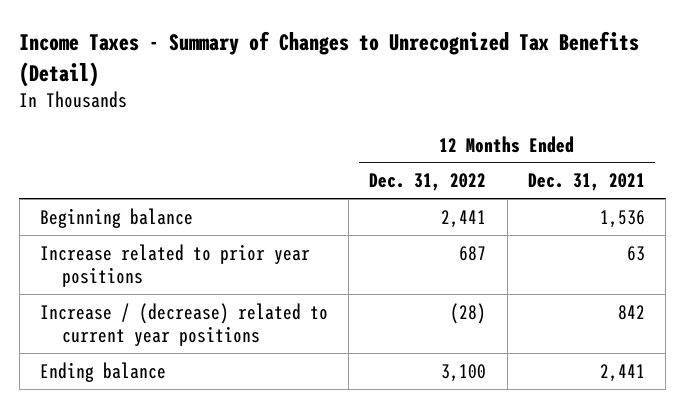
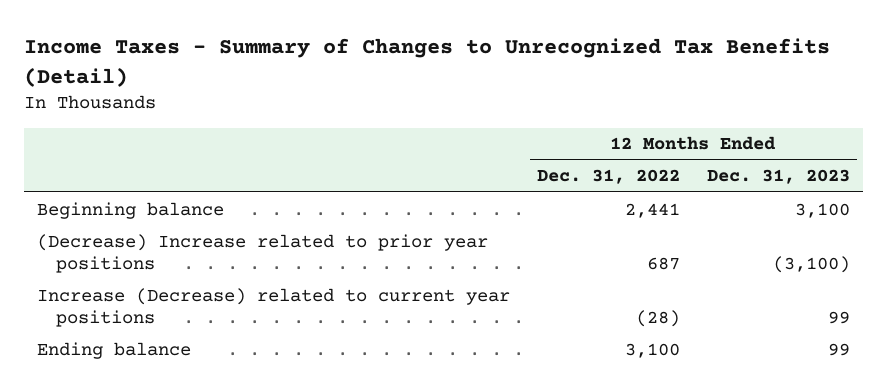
[527,173,645,192] Dec. 31, 2021 -> none
none -> [706,169,850,185] Dec. 31, 2023
[40,243,311,288] Increase related to prior year positions -> [37,233,489,273] (Decrease) Increase related to prior year positions
[40,302,329,347] Increase / (decrease) related to current year positions -> [37,287,511,327] Increase (Decrease) related to current year positions

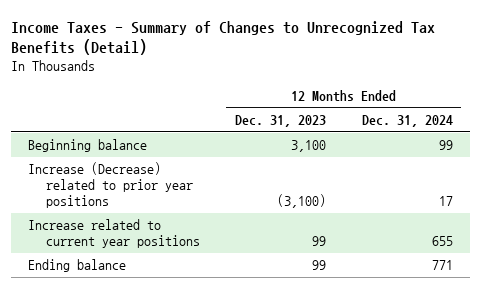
[537,169,681,185] Dec. 31, 2022 -> none
none -> [361,115,453,128] Dec. 31, 2024
[37,233,489,273] (Decrease) Increase related to prior year positions -> [28,162,193,209] Increase (Decrease) related to prior year positions
[37,287,511,327] Increase (Decrease) related to current year positions -> [28,219,200,249] Increase related to current year positions

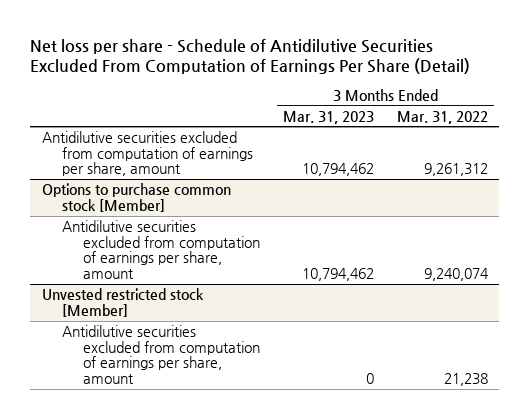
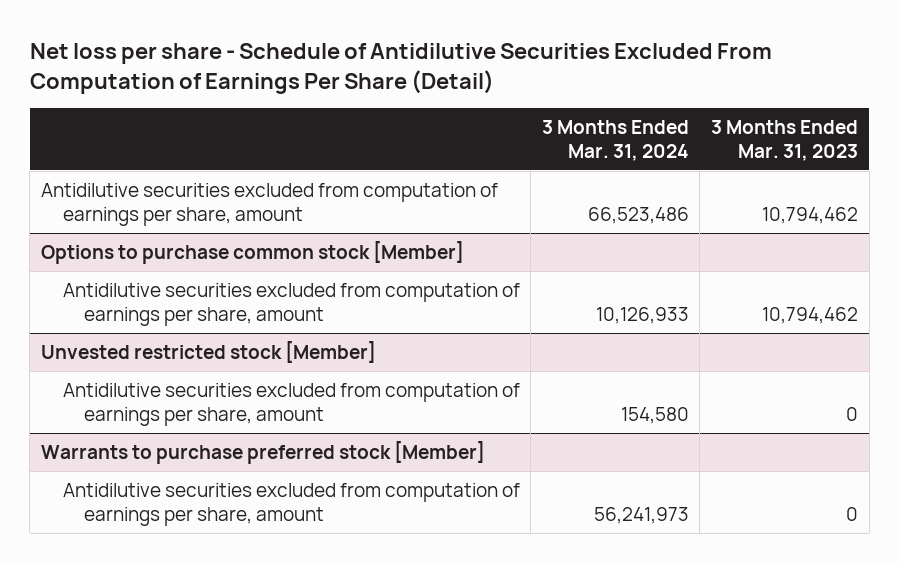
[396,110,488,124] Mar. 31, 2022 -> none
none -> [541,119,689,162] 3 Months Ended Mar. 31, 2024
none -> [40,440,485,464] Warrants to purchase preferred stock [Member]
none -> [62,482,520,527] Antidilutive securities excluded from computation of earnings per share, amount

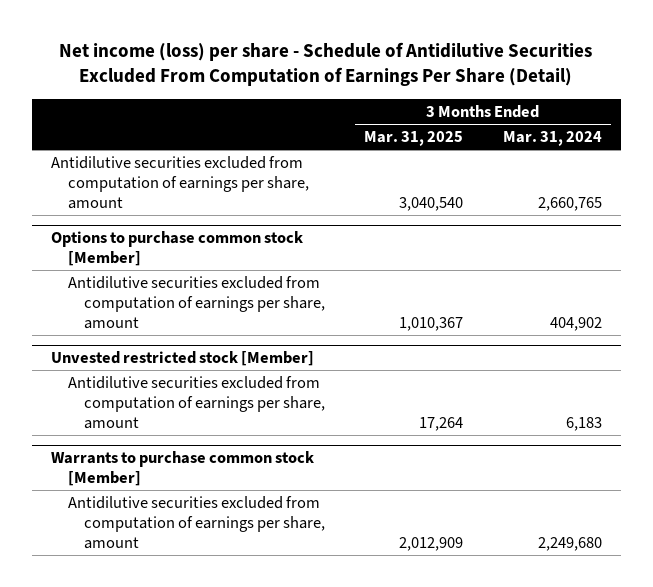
[29,43,772,94] Net loss per share - Schedule of Antidilutive Securities Excluded From Computation of Earnings Per Share (Detail) -> [59,42,593,87] Net income (loss) per share - Schedule of Antidilutive Securities Excluded From Computation of Earnings Per Share (Detail)
[711,119,859,162] 3 Months Ended Mar. 31, 2023 -> none
none -> [364,131,464,147] Mar. 31, 2025
[587,207,689,225] 66,523,486 -> [537,197,602,212] 2,660,765
[595,307,689,325] 10,126,933 -> [549,317,602,332] 404,902
[620,407,689,425] 154,580 -> [565,417,602,432] 6,183
[40,440,485,464] Warrants to purchase preferred stock [Member] -> [51,451,315,487] Warrants to purchase common stock [Member]
[593,507,689,525] 56,241,973 -> [537,537,602,552] 2,249,680

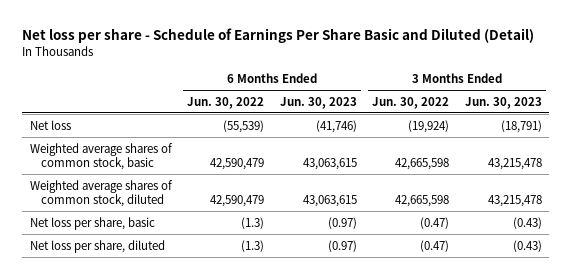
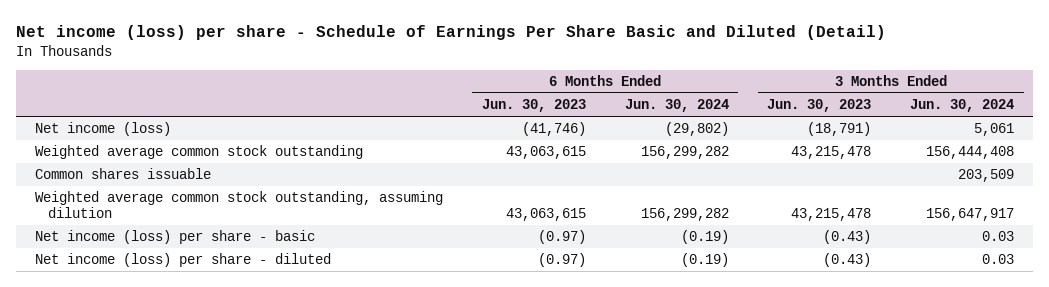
[22,28,535,44] Net loss per share - Schedule of Earnings Per Share Basic and Diluted (Detail) -> [15,25,886,41] Net income (loss) per share - Schedule of Earnings Per Share Basic and Diluted (Detail)
[187,96,265,109] Jun. 30, 2022 -> none
[372,96,450,109] Jun. 30, 2022 -> none
none -> [624,99,729,113] Jun. 30, 2024
none -> [910,99,1015,113] Jun. 30, 2024
[29,119,71,130] Net loss -> [35,122,172,137] Net income (loss)
[29,142,173,171] Weighted average shares of common stock, basic -> [35,145,364,160] Weighted average common stock outstanding
none -> [35,168,212,180] Common shares issuable
[29,179,173,208] Weighted average shares of common stock, diluted -> [35,191,444,219] Weighted average common stock outstanding, assuming dilution
[29,216,155,230] Net loss per share, basic -> [35,230,316,245] Net income (loss) per share - basic
[29,239,165,253] Net loss per share, diluted -> [35,253,332,268] Net income (loss) per share - diluted

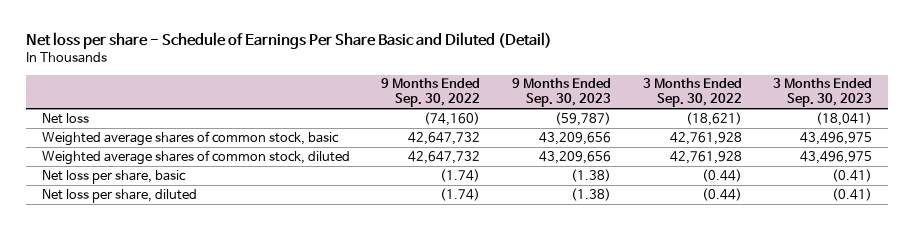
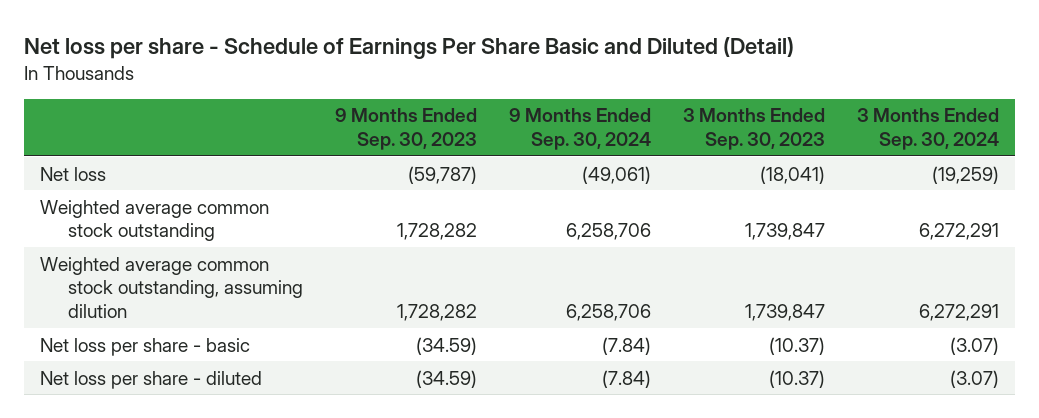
[381,78,481,108] 9 Months Ended Sep. 30, 2022 -> none
[642,78,742,108] 3 Months Ended Sep. 30, 2022 -> none
none -> [508,108,651,151] 9 Months Ended Sep. 30, 2024
none -> [856,108,999,151] 3 Months Ended Sep. 30, 2024
[41,130,339,146] Weighted average shares of common stock, basic -> [40,199,270,242] Weighted average common stock outstanding
[539,131,612,145] 43,209,656 -> [396,223,477,241] 1,728,282
[800,131,873,145] 43,496,975 -> [744,223,825,241] 1,739,847
[41,149,350,165] Weighted average shares of common stock, diluted -> [40,256,303,319] Weighted average common stock outstanding, assuming dilution
[539,150,612,164] 43,209,656 -> [396,304,477,322] 1,728,282
[800,150,873,164] 43,496,975 -> [744,304,825,322] 1,739,847
[41,169,186,184] Net loss per share, basic -> [40,337,251,356] Net loss per share - basic
[571,168,612,182] (1.38) -> [415,336,477,355] (34.59)
[832,168,873,182] (0.41) -> [768,336,825,355] (10.37)
[41,188,197,203] Net loss per share, diluted -> [40,370,263,389] Net loss per share - diluted
[571,187,612,201] (1.38) -> [415,369,477,388] (34.59)
[832,187,873,201] (0.41) -> [768,369,825,388] (10.37)

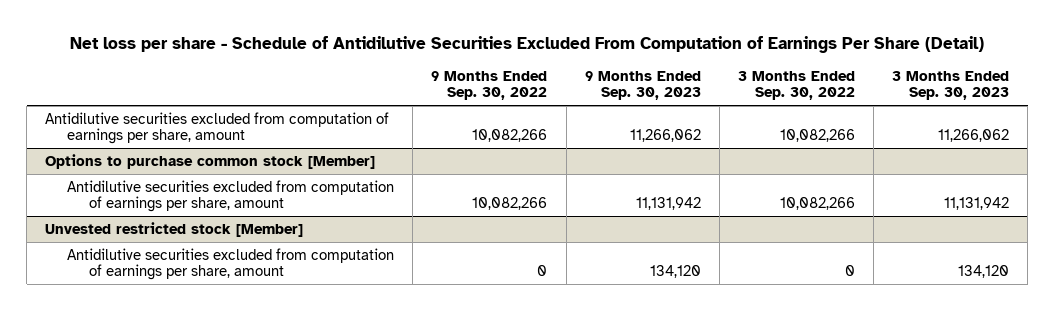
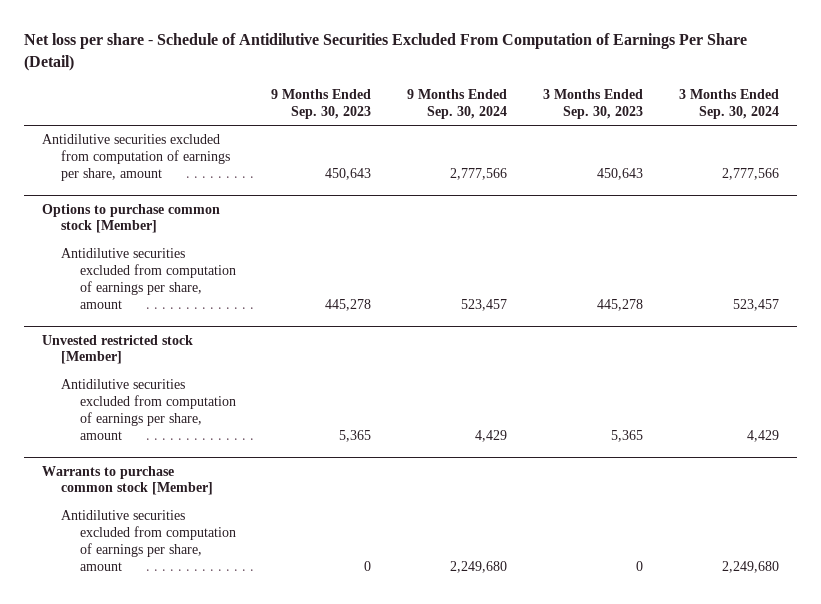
[431,70,548,101] 9 Months Ended Sep. 30, 2022 -> none
[737,70,855,101] 3 Months Ended Sep. 30, 2022 -> none
none -> [407,89,508,120] 9 Months Ended Sep. 30, 2024
none -> [679,89,780,120] 3 Months Ended Sep. 30, 2024
[629,129,701,143] 11,266,062 -> [325,167,372,180] 450,643
[938,129,1010,143] 11,266,062 -> [597,167,644,180] 450,643
[635,197,701,211] 11,131,942 -> [325,298,372,311] 445,278
[944,197,1010,211] 11,131,942 -> [597,298,644,311] 445,278
[649,265,701,279] 134,120 -> [339,429,372,442] 5,365
[958,265,1010,279] 134,120 -> [611,429,644,442] 5,365
none -> [41,465,213,496] Warrants to purchase common stock [Member]
none -> [60,510,236,571] Antidilutive securities excluded from computation of earnings per share, amount

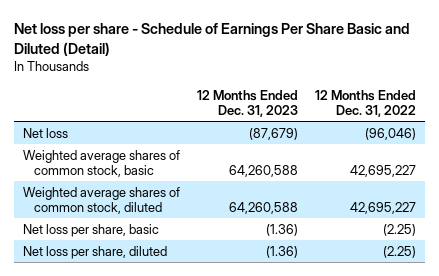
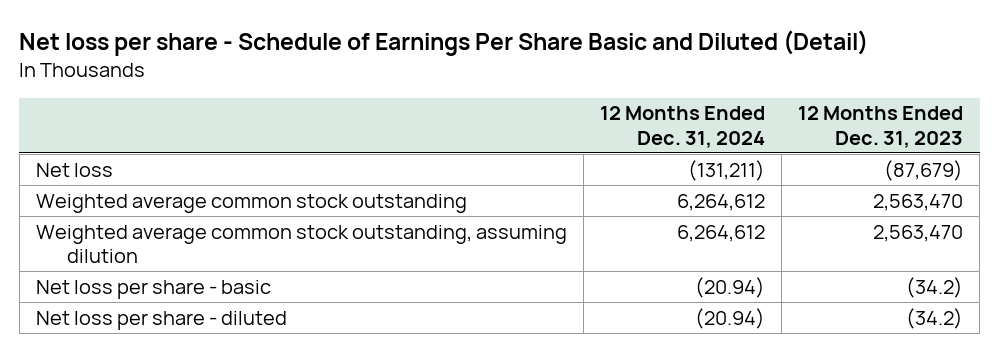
[315,89,417,117] 12 Months Ended Dec. 31, 2022 -> none
none -> [600,106,766,148] 12 Months Ended Dec. 31, 2024
[22,149,180,177] Weighted average shares of common stock, basic -> [35,193,467,213] Weighted average common stock outstanding
[229,164,299,177] 64,260,588 -> [873,193,964,211] 2,563,470
[22,186,180,214] Weighted average shares of common stock, diluted -> [35,224,567,264] Weighted average common stock outstanding, assuming dilution
[229,201,299,214] 64,260,588 -> [873,224,964,242] 2,563,470
[22,223,159,237] Net loss per share, basic -> [35,279,271,299] Net loss per share - basic
[266,223,299,236] (1.36) -> [906,276,964,298] (34.2)
[22,245,167,259] Net loss per share, diluted -> [35,310,287,330] Net loss per share - diluted
[266,245,299,258] (1.36) -> [906,307,964,329] (34.2)

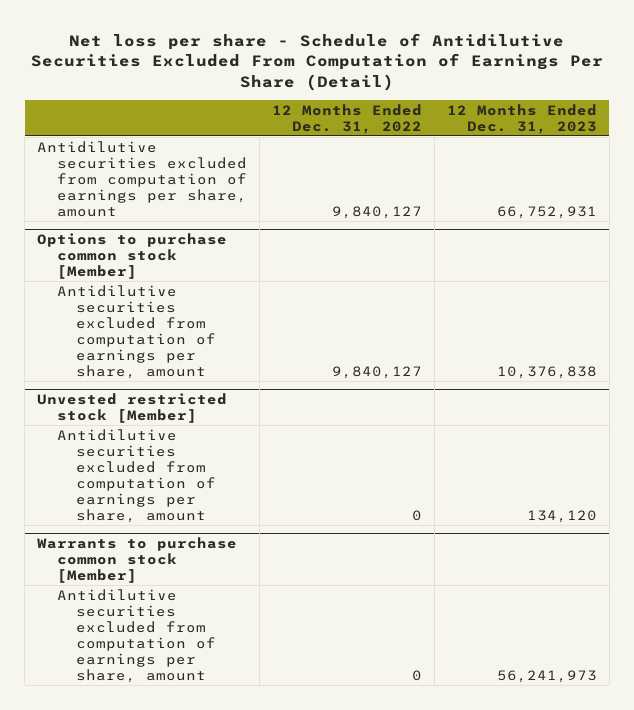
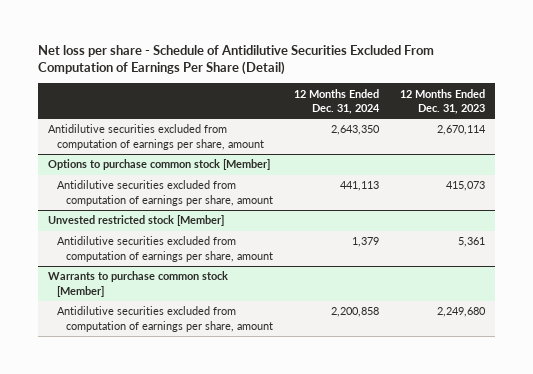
[271,103,422,134] 12 Months Ended Dec. 31, 2022 -> none
none -> [294,88,381,114] 12 Months Ended Dec. 31, 2024
[496,205,597,219] 66,752,931 -> [436,125,486,136] 2,670,114
[496,365,597,379] 10,376,838 -> [445,181,485,192] 415,073
[526,509,597,523] 134,120 -> [457,237,485,248] 5,361
[496,669,597,683] 56,241,973 -> [436,307,486,318] 2,249,680

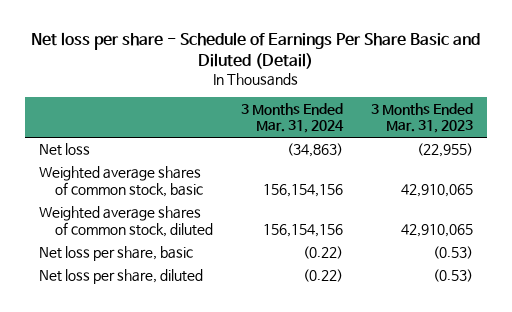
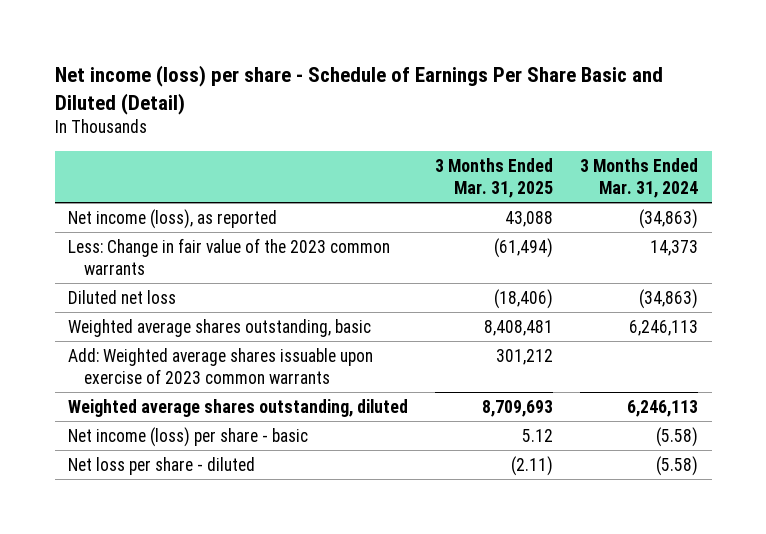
[31,32,481,69] Net loss per share - Schedule of Earnings Per Share Basic and Diluted (Detail) -> [54,65,663,115] Net income (loss) per share - Schedule of Earnings Per Share Basic and Diluted (Detail)
[371,102,474,134] 3 Months Ended Mar. 31, 2023 -> none
none -> [435,157,554,199] 3 Months Ended Mar. 31, 2025
[38,143,90,157] Net loss -> [68,208,278,229] Net income (loss), as reported
none -> [68,237,391,276] Less: Change in fair value of the 2023 common warrants
none -> [68,289,177,304] Diluted net loss
[38,166,203,198] Weighted average shares of common stock, basic -> [68,318,372,337] Weighted average shares outstanding, basic
[263,184,344,198] 156,154,156 -> [629,319,699,336] 6,246,113
none -> [68,347,374,385] Add: Weighted average shares issuable upon exercise of 2023 common warrants
[38,206,213,238] Weighted average shares of common stock, diluted -> [68,398,409,417] Weighted average shares outstanding, diluted
[263,224,344,238] 156,154,156 -> [627,399,699,417] 6,246,113
[38,246,193,262] Net loss per share, basic -> [68,426,309,447] Net income (loss) per share - basic
[303,246,344,260] (0.22) -> [656,426,699,447] (5.58)
[38,269,203,285] Net loss per share, diluted -> [68,456,256,475] Net loss per share - diluted
[303,269,344,283] (0.22) -> [656,455,699,476] (5.58)

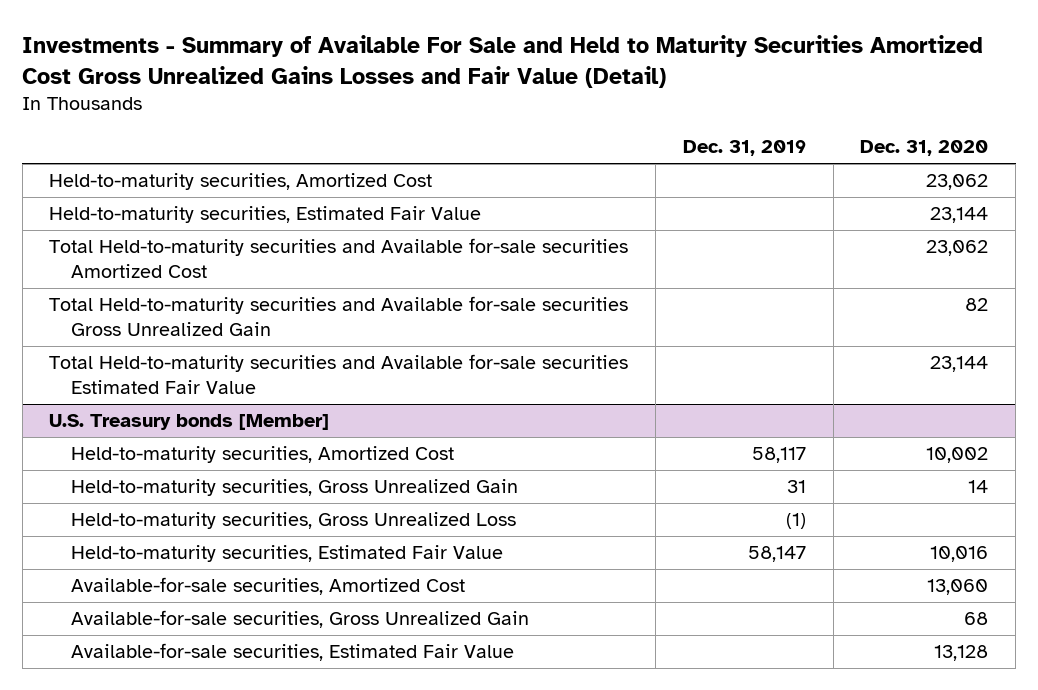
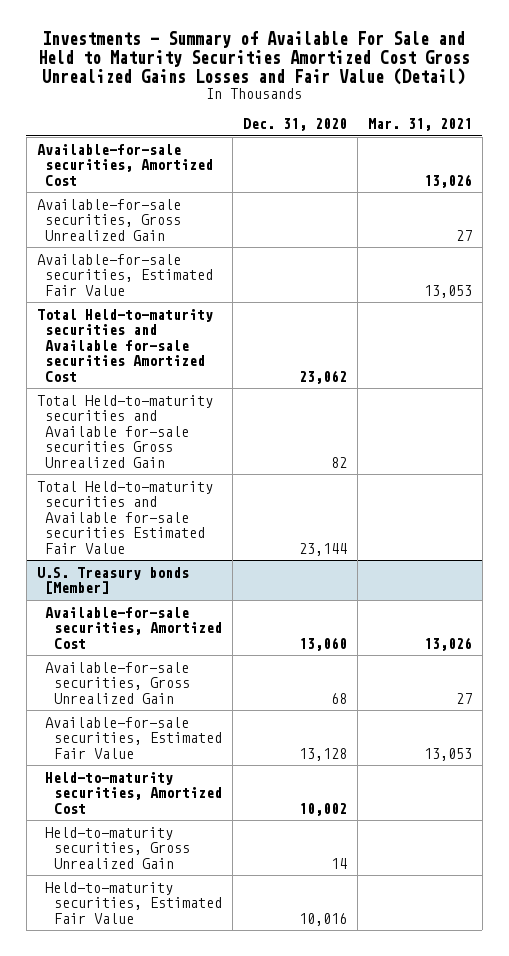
[682,140,806,157] Dec. 31, 2019 -> none
none -> [367,118,472,132] Mar. 31, 2021
[49,173,433,191] Held-to-maturity securities, Amortized Cost -> none
[49,206,482,224] Held-to-maturity securities, Estimated Fair Value -> none
none -> [36,143,214,186] Available-for-sale securities, Amortized Cost
none -> [36,198,182,241] Available-for-sale securities, Gross Unrealized Gain
none -> [36,253,214,296] Available-for-sale securities, Estimated Fair Value
[70,512,516,530] Held-to-maturity securities, Gross Unrealized Loss -> none
[70,446,454,464] Held-to-maturity securities, Amortized Cost -> [45,771,223,814] Held-to-maturity securities, Amortized Cost
[70,479,518,497] Held-to-maturity securities, Gross Unrealized Gain -> [45,826,191,869] Held-to-maturity securities, Gross Unrealized Gain
[70,545,503,563] Held-to-maturity securities, Estimated Fair Value -> [45,881,223,924] Held-to-maturity securities, Estimated Fair Value

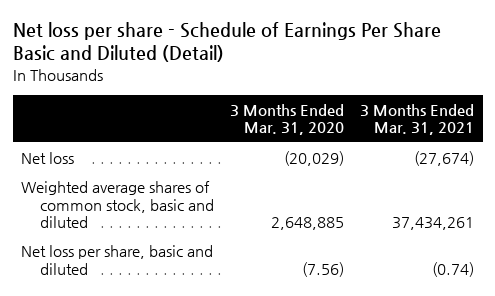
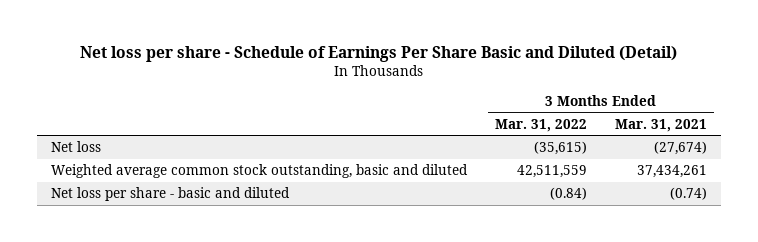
[230,103,345,136] 3 Months Ended Mar. 31, 2020 -> none
none -> [494,118,587,132] Mar. 31, 2022
[20,180,214,229] Weighted average shares of common stock, basic and diluted -> [51,164,469,179] Weighted average common stock outstanding, basic and diluted
[20,244,213,275] Net loss per share, basic and diluted -> [51,187,291,202] Net loss per share - basic and diluted

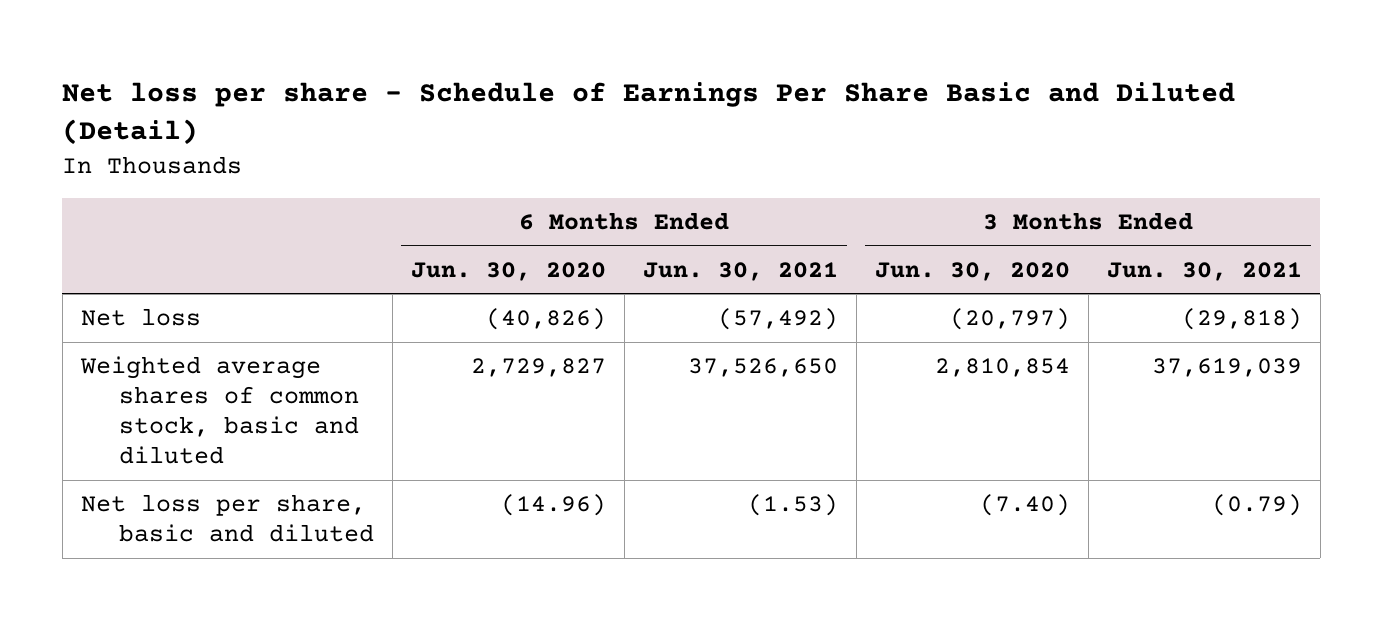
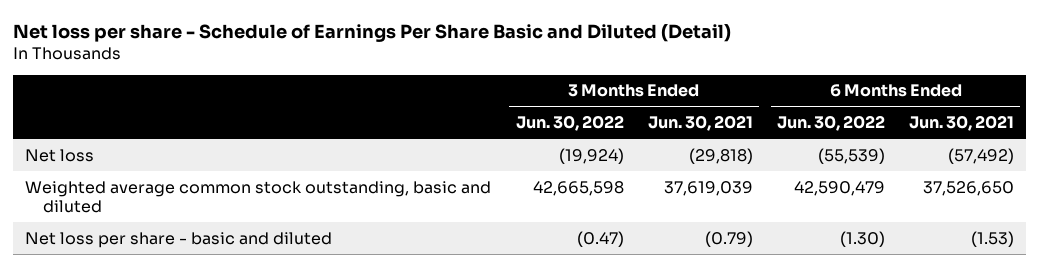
[410,261,606,281] Jun. 30, 2020 -> none
[874,261,1070,281] Jun. 30, 2020 -> none
none -> [515,115,624,132] Jun. 30, 2022
none -> [776,115,885,132] Jun. 30, 2022
[79,356,359,465] Weighted average shares of common stock, basic and diluted -> [25,180,492,214] Weighted average common stock outstanding, basic and diluted
[80,494,374,543] Net loss per share, basic and diluted -> [25,231,333,248] Net loss per share - basic and diluted

